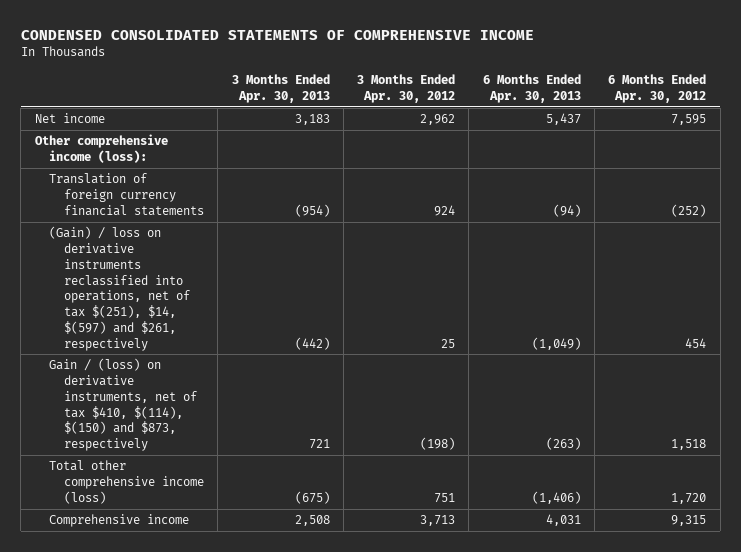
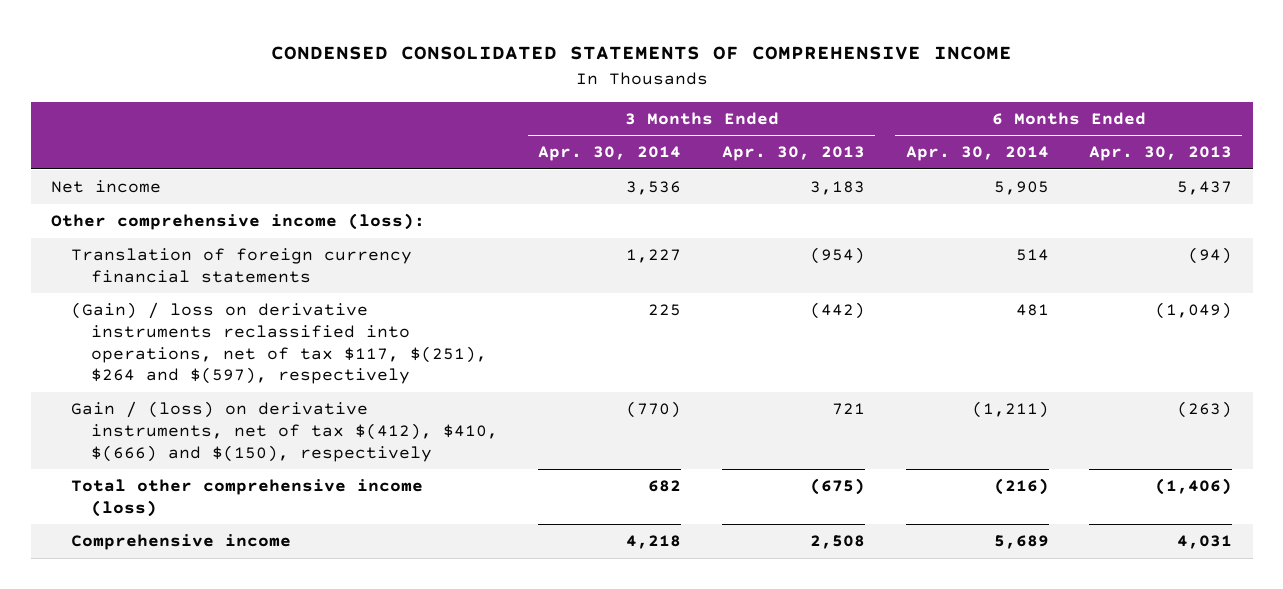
[357,74,456,103] 3 Months Ended Apr. 30, 2012 -> none
[608,74,707,103] 6 Months Ended Apr. 30, 2012 -> none
none -> [538,146,682,162] Apr. 30, 2014
none -> [905,146,1049,162] Apr. 30, 2014
[49,226,191,351] (Gain) / loss on derivative instruments reclassified into operations, net of tax $(251), $14, $(597) and $261, respectively -> [71,302,487,385] (Gain) / loss on derivative instruments reclassified into operations, net of tax $117, $(251), $264 and $(597), respectively
[49,358,198,452] Gain / (loss) on derivative instruments, net of tax $410, $(114), $(150) and $873, respectively -> [71,401,498,462] Gain / (loss) on derivative instruments, net of tax $(412), $410, $(666) and $(150), respectively

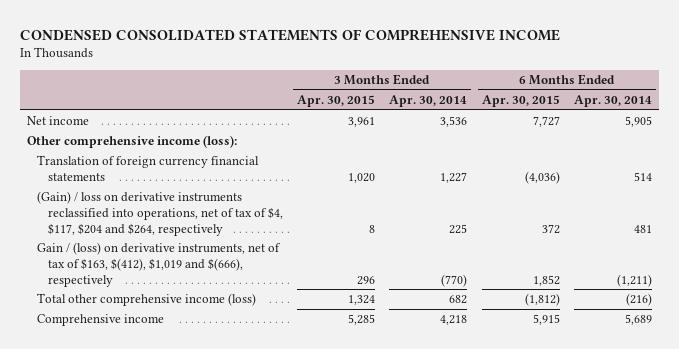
[722,146,866,162] Apr. 30, 2013 -> none
[1089,146,1233,162] Apr. 30, 2013 -> none
none -> [296,95,375,108] Apr. 30, 2015
none -> [481,95,560,108] Apr. 30, 2015
[71,302,487,385] (Gain) / loss on derivative instruments reclassified into operations, net of tax $117, $(251), $264 and $(597), respectively -> [37,191,283,236] (Gain) / loss on derivative instruments reclassified into operations, net of tax of $4, $117, $204 and $264, respectively
[71,401,498,462] Gain / (loss) on derivative instruments, net of tax $(412), $410, $(666) and $(150), respectively -> [37,242,282,287] Gain / (loss) on derivative instruments, net of tax of $163, $(412), $1,019 and $(666), respectively

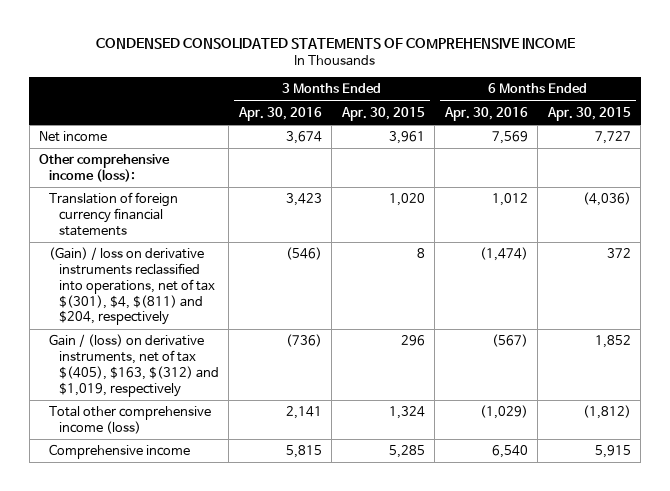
[389,95,468,108] Apr. 30, 2014 -> none
[574,95,653,108] Apr. 30, 2014 -> none
none -> [237,106,322,121] Apr. 30, 2016
none -> [443,106,528,121] Apr. 30, 2016
[37,191,283,236] (Gain) / loss on derivative instruments reclassified into operations, net of tax of $4, $117, $204 and $264, respectively -> [48,247,215,326] (Gain) / loss on derivative instruments reclassified into operations, net of tax $(301), $4, $(811) and $204, respectively
[37,242,282,287] Gain / (loss) on derivative instruments, net of tax of $163, $(412), $1,019 and $(666), respectively -> [48,334,219,397] Gain / (loss) on derivative instruments, net of tax $(405), $163, $(312) and $1,019, respectively

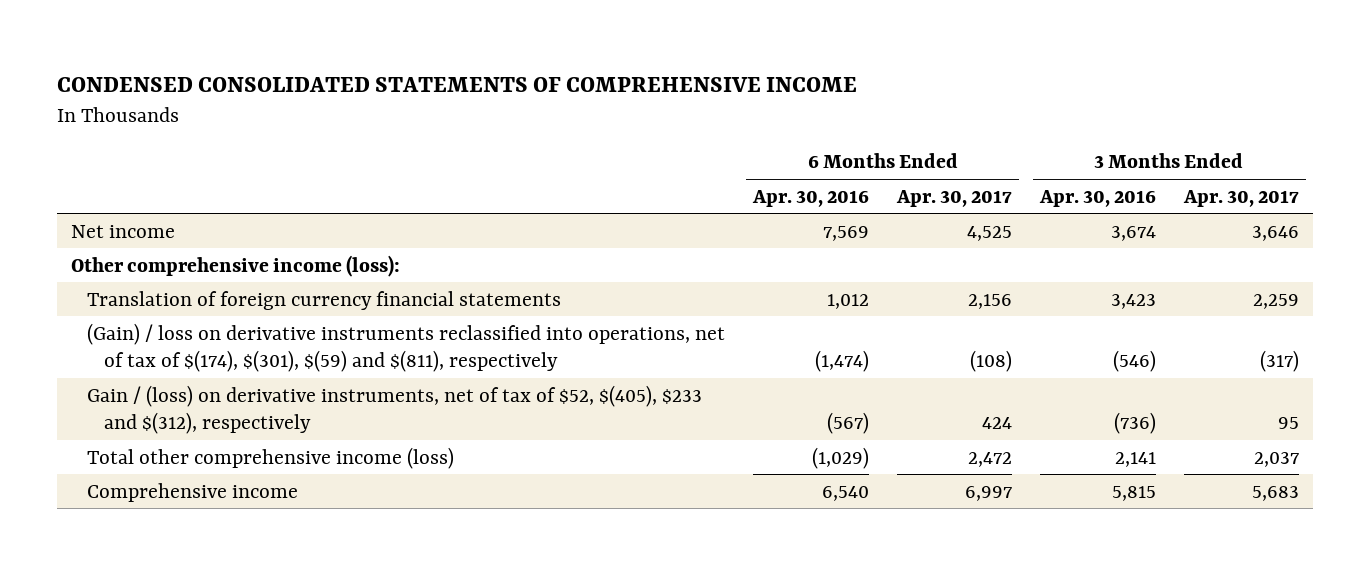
[340,106,425,121] Apr. 30, 2015 -> none
[546,106,631,121] Apr. 30, 2015 -> none
none -> [895,189,1012,207] Apr. 30, 2017
none -> [1182,189,1299,207] Apr. 30, 2017
[48,247,215,326] (Gain) / loss on derivative instruments reclassified into operations, net of tax $(301), $4, $(811) and $204, respectively -> [87,322,726,373] (Gain) / loss on derivative instruments reclassified into operations, net of tax of $(174), $(301), $(59) and $(811), respectively
[48,334,219,397] Gain / (loss) on derivative instruments, net of tax $(405), $163, $(312) and $1,019, respectively -> [87,384,703,435] Gain / (loss) on derivative instruments, net of tax of $52, $(405), $233 and $(312), respectively

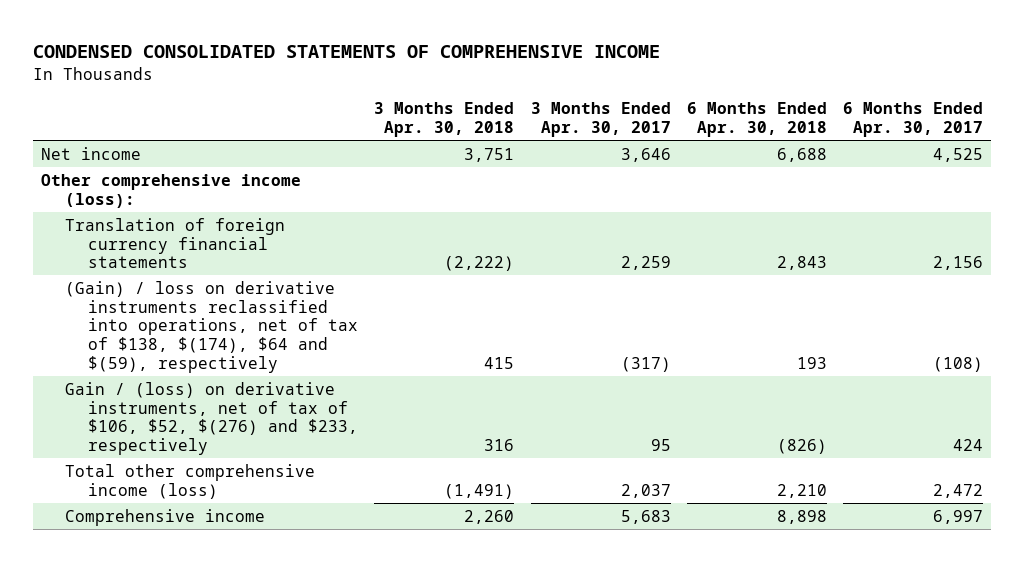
[752,189,870,207] Apr. 30, 2016 -> none
[1038,189,1156,207] Apr. 30, 2016 -> none
none -> [374,102,515,138] 3 Months Ended Apr. 30, 2018
none -> [686,102,827,138] 6 Months Ended Apr. 30, 2018
[87,322,726,373] (Gain) / loss on derivative instruments reclassified into operations, net of tax of $(174), $(301), $(59) and $(811), respectively -> [64,280,359,374] (Gain) / loss on derivative instruments reclassified into operations, net of tax of $138, $(174), $64 and $(59), respectively
[87,384,703,435] Gain / (loss) on derivative instruments, net of tax of $52, $(405), $233 and $(312), respectively -> [64,381,359,456] Gain / (loss) on derivative instruments, net of tax of $106, $52, $(276) and $233, respectively

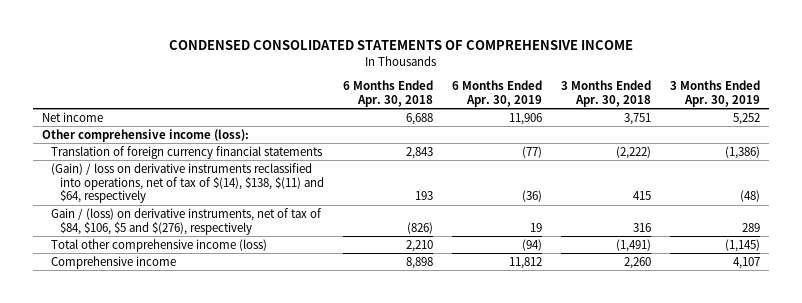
[530,102,671,138] 3 Months Ended Apr. 30, 2017 -> none
[843,102,984,138] 6 Months Ended Apr. 30, 2017 -> none
none -> [452,79,543,107] 6 Months Ended Apr. 30, 2019
none -> [669,79,760,107] 3 Months Ended Apr. 30, 2019
[64,280,359,374] (Gain) / loss on derivative instruments reclassified into operations, net of tax of $138, $(174), $64 and $(59), respectively -> [51,162,325,204] (Gain) / loss on derivative instruments reclassified into operations, net of tax of $(14), $138, $(11) and $64, respectively
[64,381,359,456] Gain / (loss) on derivative instruments, net of tax of $106, $52, $(276) and $233, respectively -> [51,207,323,235] Gain / (loss) on derivative instruments, net of tax of $84, $106, $5 and $(276), respectively

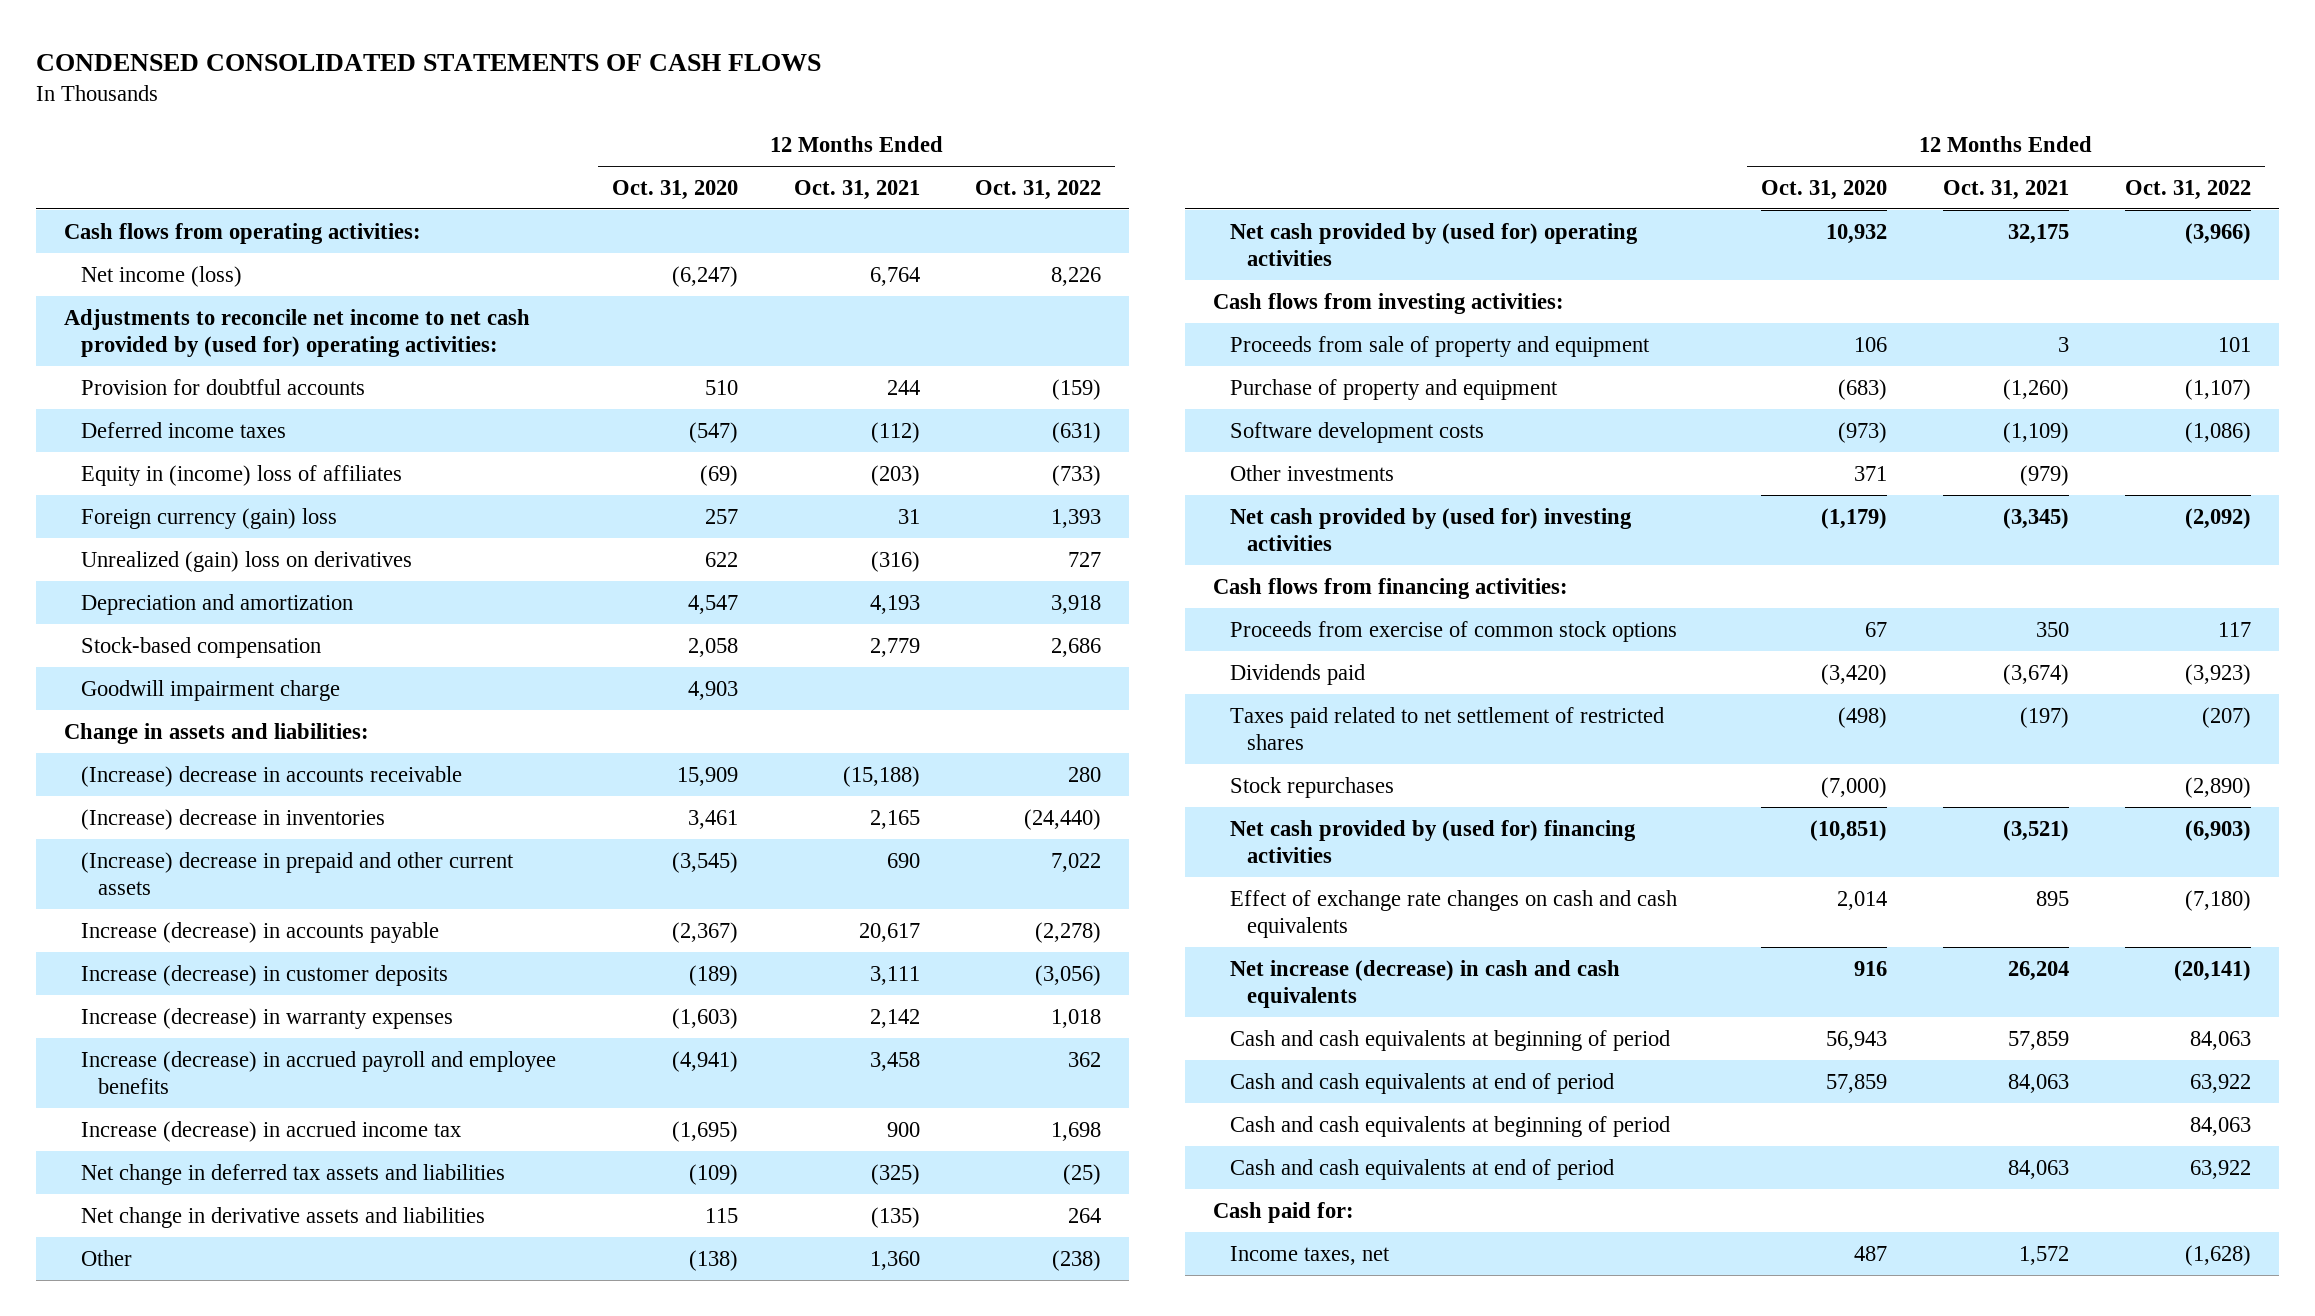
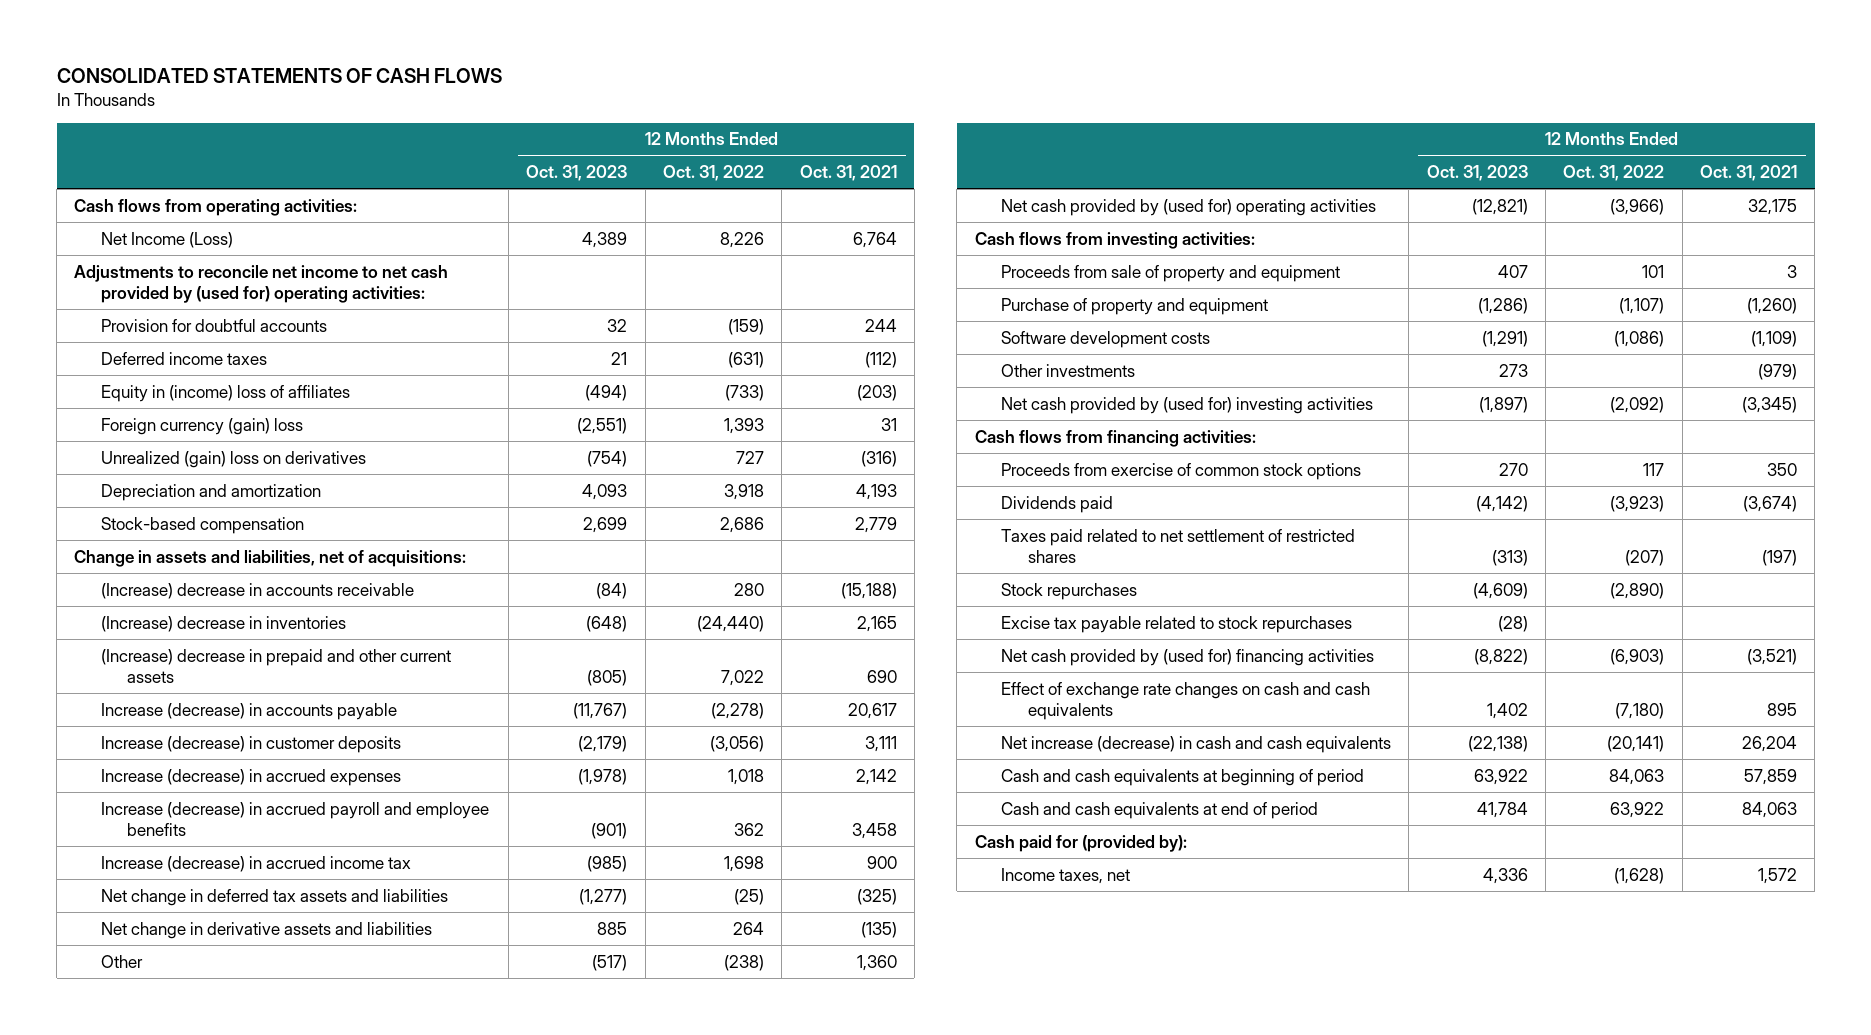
[36,53,822,71] CONDENSED CONSOLIDATED STATEMENTS OF CASH FLOWS -> [56,67,502,83] CONSOLIDATED STATEMENTS OF CASH FLOWS
[611,179,738,200] Oct. 31, 2020 -> none
none -> [526,165,628,182] Oct. 31, 2023
[80,265,242,287] Net income (loss) -> [100,231,233,248] Net Income (Loss)
[80,679,340,701] Goodwill impairment charge -> none
[64,722,370,744] Change in assets and liabilities: -> [74,549,467,567] Change in assets and liabilities, net of acquisitions:
[80,1007,453,1029] Increase (decrease) in warranty expenses -> [100,768,401,786] Increase (decrease) in accrued expenses
none -> [1001,615,1353,633] Excise tax payable related to stock repurchases
[1230,1115,1671,1137] Cash and cash equivalents at beginning of period -> none
[1230,1158,1615,1180] Cash and cash equivalents at end of period -> none
[1213,1201,1355,1223] Cash paid for: -> [974,834,1187,852] Cash paid for (provided by):

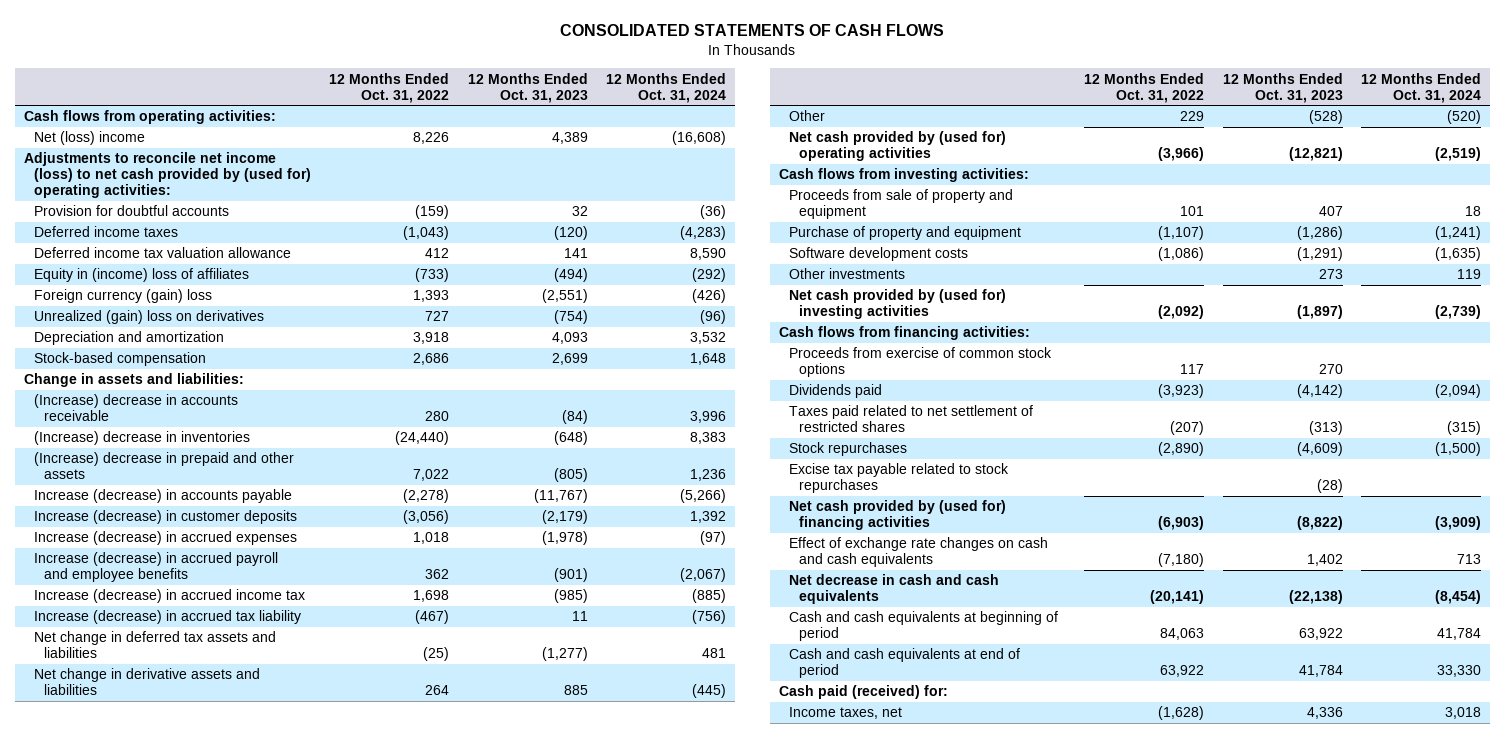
[799,165,897,182] Oct. 31, 2021 -> none
none -> [605,72,726,103] 12 Months Ended Oct. 31, 2024
[100,231,233,248] Net Income (Loss) -> [34,131,146,146] Net (loss) income
[74,264,449,303] Adjustments to reconcile net income to net cash provided by (used for) operating activities: -> [23,152,312,199] Adjustments to reconcile net income (loss) to net cash provided by (used for) operating activities:
[611,351,628,365] 21 -> [553,226,588,241] (120)
[728,351,765,368] (631) -> [403,226,450,241] (1,043)
none -> [34,247,292,259] Deferred income tax valuation allowance
[74,549,467,567] Change in assets and liabilities, net of acquisitions: -> [23,373,244,388] Change in assets and liabilities:
[100,648,451,683] (Increase) decrease in prepaid and other current assets -> [34,452,295,480] (Increase) decrease in prepaid and other assets
none -> [34,610,302,625] Increase (decrease) in accrued tax liability
[592,954,628,971] (517) -> [1308,110,1343,125] (528)
[724,954,765,971] (238) -> [1180,111,1205,122] 229
[1001,735,1392,753] Net increase (decrease) in cash and cash equivalents -> [788,574,999,605] Net decrease in cash and cash equivalents
[974,834,1187,852] Cash paid for (provided by): -> [778,685,948,700] Cash paid (received) for:

